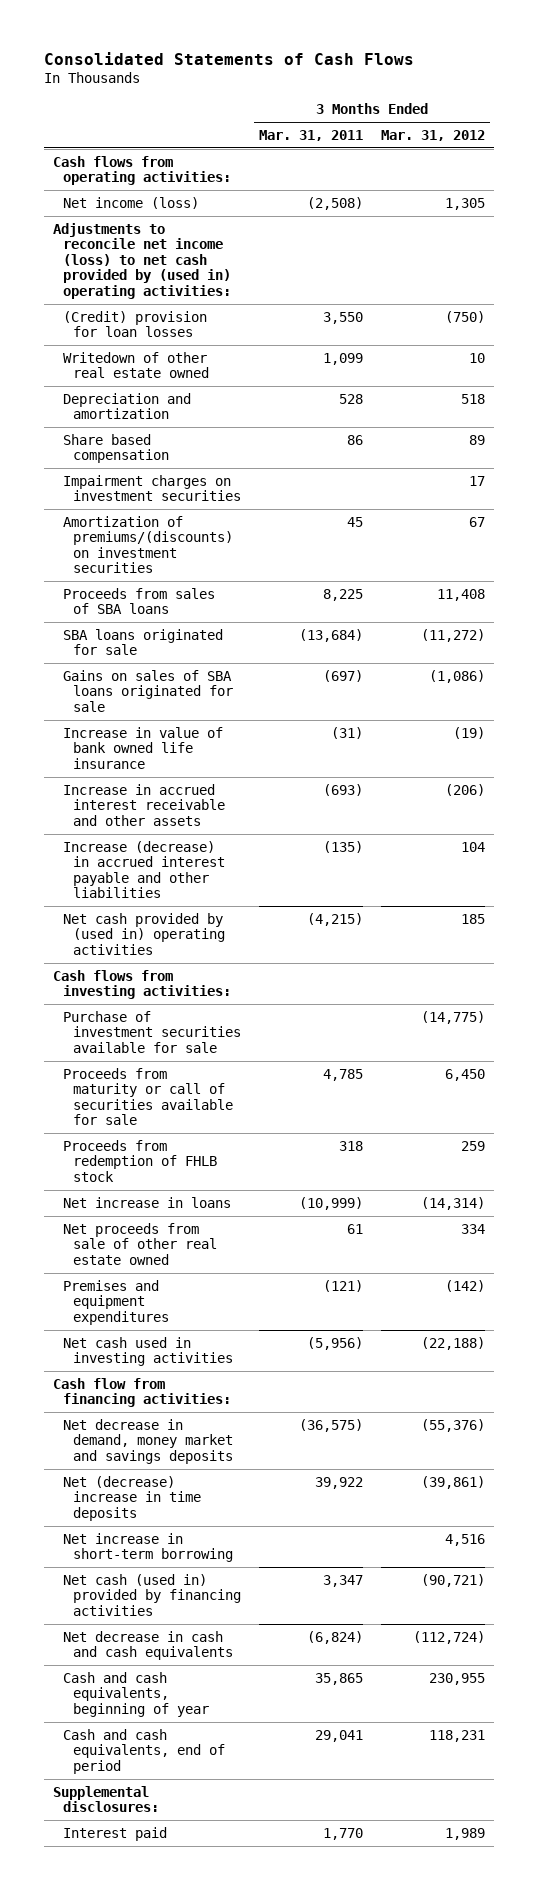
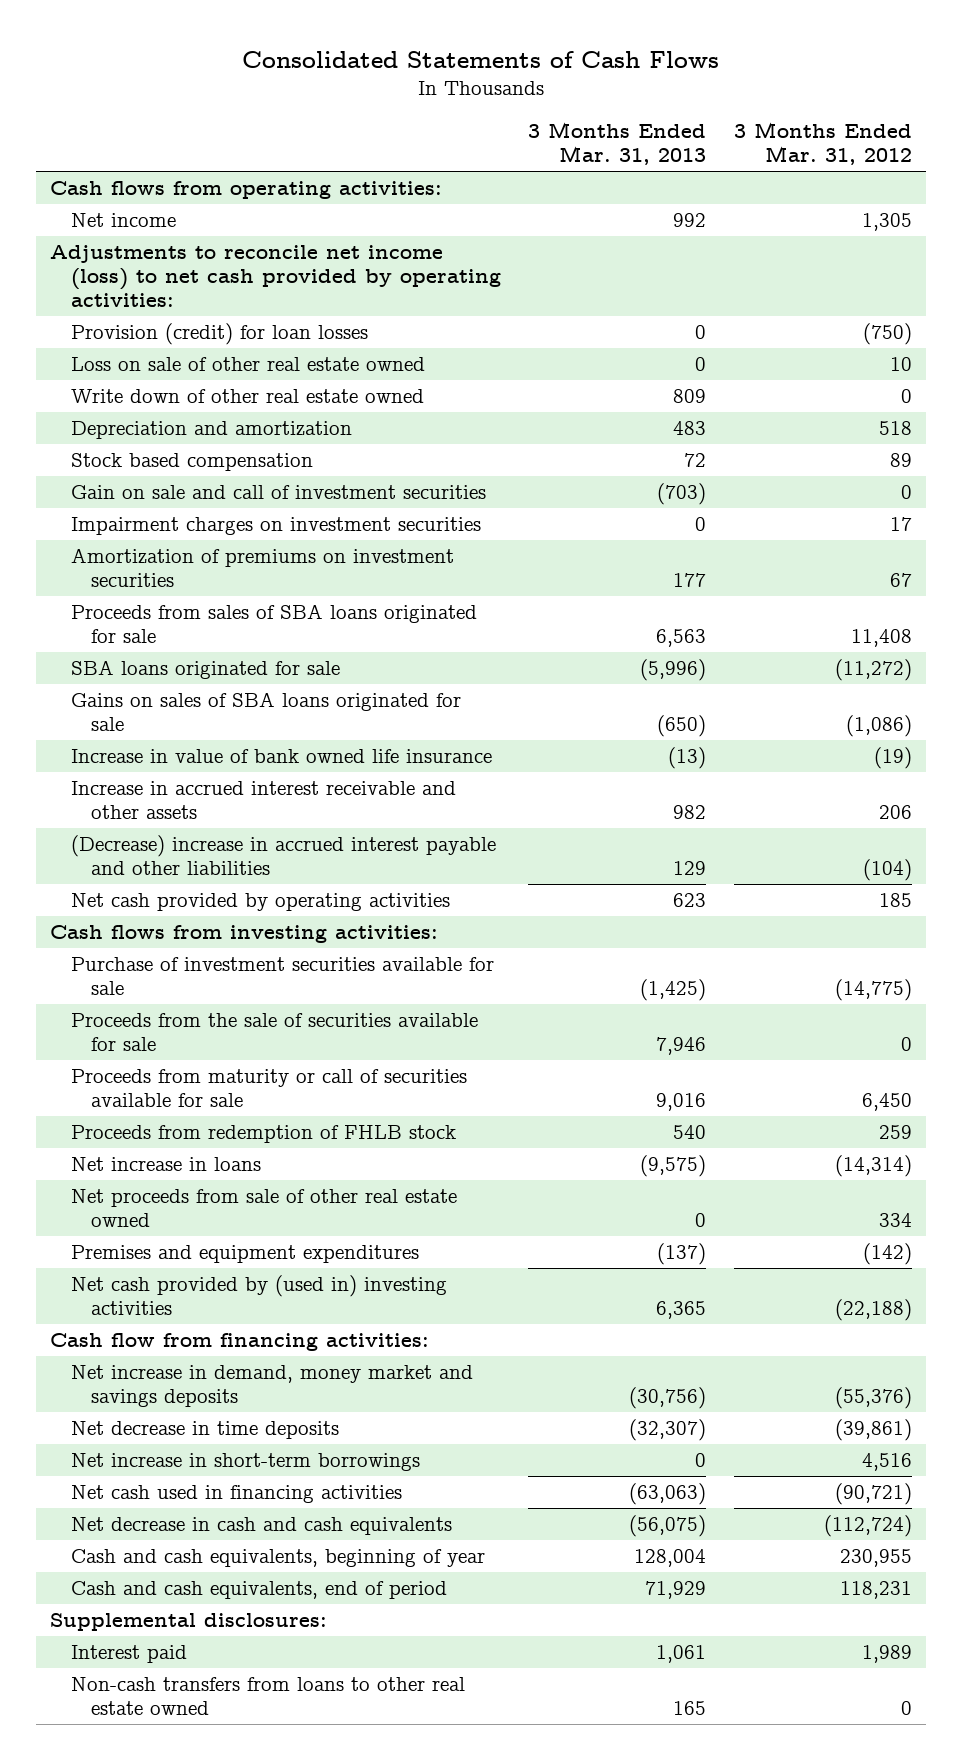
[258,130,363,142] Mar. 31, 2011 -> none
none -> [528,122,707,166] 3 Months Ended Mar. 31, 2013
[63,196,200,209] Net income (loss) -> [70,212,176,227] Net income
[53,222,232,299] Adjustments to reconcile net income (loss) to net cash provided by (used in) operating activities: -> [50,244,501,307] Adjustments to reconcile net income (loss) to net cash provided by operating activities:
[63,310,208,338] (Credit) provision for loan losses -> [70,322,368,345] Provision (credit) for loan losses
[63,351,209,379] Writedown of other real estate owned -> [70,356,425,371] Loss on sale of other real estate owned
none -> [70,388,424,403] Write down of other real estate owned
[63,433,169,464] Share based compensation -> [70,452,313,471] Stock based compensation
none -> [70,484,486,499] Gain on sale and call of investment securities
[63,515,233,574] Amortization of premiums/(discounts) on investment securities -> [70,547,454,587] Amortization of premiums on investment securities
[63,587,216,615] Proceeds from sales of SBA loans -> [70,603,477,643] Proceeds from sales of SBA loans originated for sale
[445,783,486,796] (206) -> [879,804,913,819] 206
[63,840,225,899] Increase (decrease) in accrued interest payable and other liabilities -> [70,834,496,875] (Decrease) increase in accrued interest payable and other liabilities
[461,841,486,852] 104 -> [863,858,913,881] (104)
[63,912,225,955] Net cash provided by (used in) operating activities -> [70,892,450,911] Net cash provided by operating activities
none -> [70,1012,478,1051] Proceeds from the sale of securities available for sale
[63,1336,233,1367] Net cash used in investing activities -> [70,1274,447,1315] Net cash provided by (used in) investing activities
[63,1418,233,1464] Net decrease in demand, money market and savings deposits -> [70,1364,473,1407] Net increase in demand, money market and savings deposits
[63,1475,201,1521] Net (decrease) increase in time deposits -> [70,1420,339,1439] Net decrease in time deposits
[63,1532,233,1563] Net increase in short-term borrowing -> [70,1452,420,1471] Net increase in short-term borrowings
[63,1573,241,1616] Net cash (used in) provided by financing activities -> [70,1484,402,1503] Net cash used in financing activities
none -> [70,1676,465,1715] Non-cash transfers from loans to other real estate owned

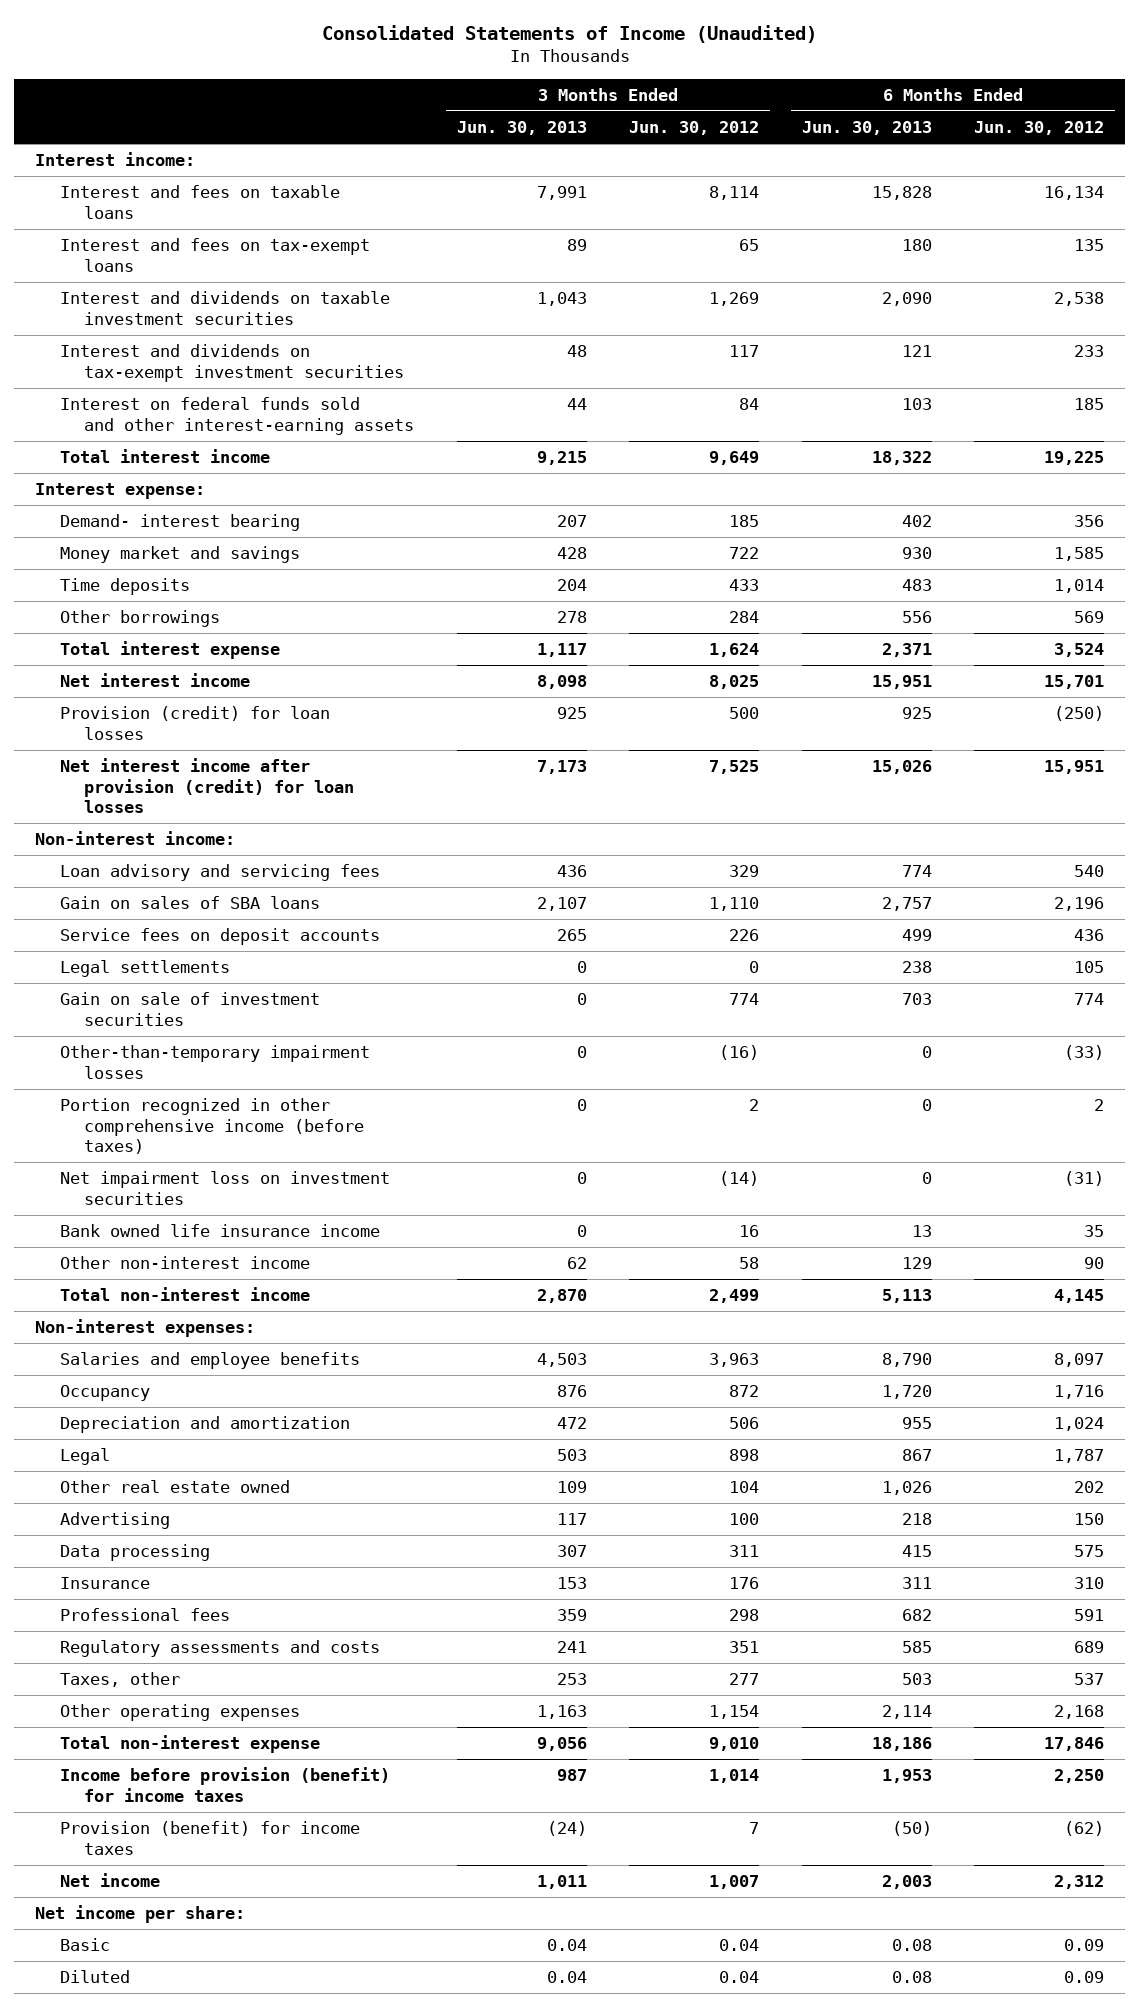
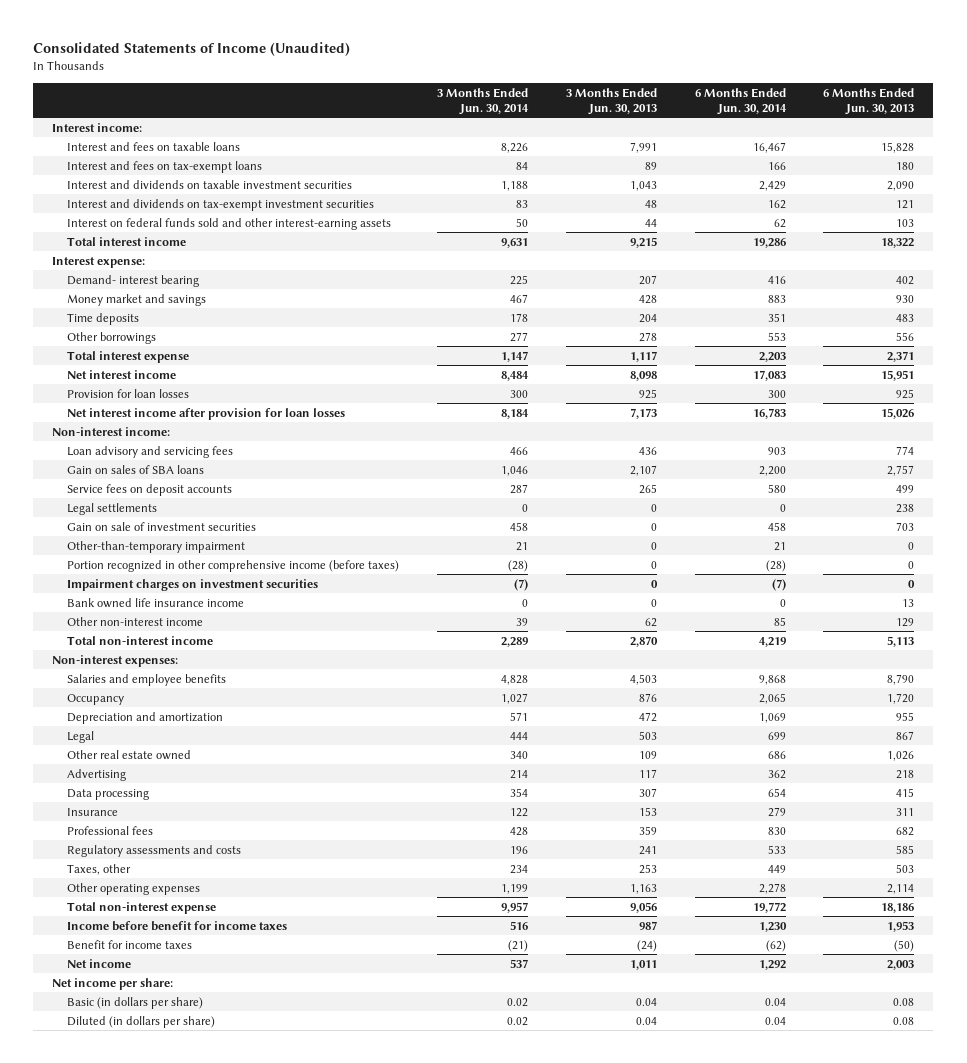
[629,121,760,136] Jun. 30, 2012 -> none
[973,121,1104,136] Jun. 30, 2012 -> none
none -> [437,87,530,115] 3 Months Ended Jun. 30, 2014
none -> [694,87,787,115] 6 Months Ended Jun. 30, 2014
[59,706,330,740] Provision (credit) for loan losses -> [67,388,190,398] Provision for loan losses
[59,758,355,813] Net interest income after provision (credit) for loan losses -> [67,407,346,420] Net interest income after provision for loan losses
[59,1045,370,1079] Other-than-temporary impairment losses -> [67,540,246,553] Other-than-temporary impairment
[59,1171,390,1205] Net impairment loss on investment securities -> [67,578,319,591] Impairment charges on investment securities
[59,1767,390,1802] Income before provision (benefit) for income taxes -> [67,920,288,931] Income before benefit for income taxes
[59,1821,360,1855] Provision (benefit) for income taxes -> [67,939,193,949] Benefit for income taxes
[59,1938,110,1952] Basic -> [67,996,204,1009] Basic (in dollars per share)
[59,1970,130,1984] Diluted -> [67,1015,216,1028] Diluted (in dollars per share)

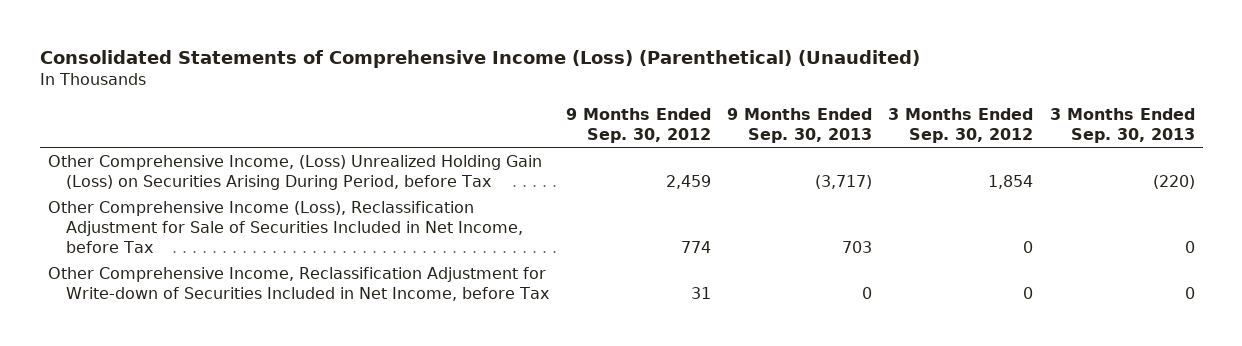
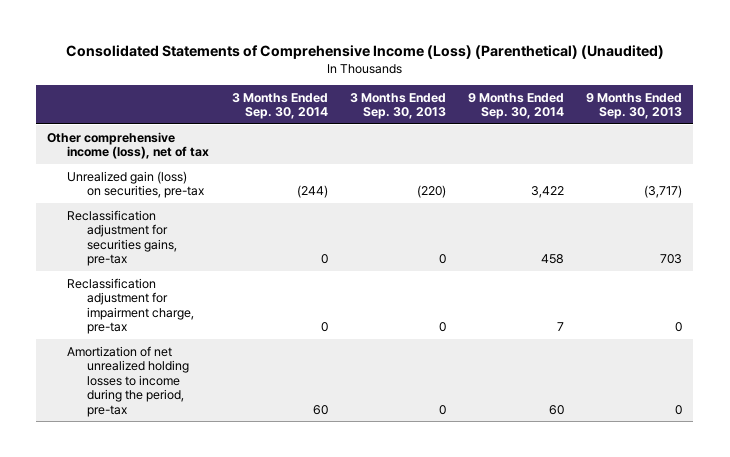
[565,107,711,143] 9 Months Ended Sep. 30, 2012 -> none
[888,107,1034,143] 3 Months Ended Sep. 30, 2012 -> none
none -> [231,92,328,120] 3 Months Ended Sep. 30, 2014
none -> [468,92,565,120] 9 Months Ended Sep. 30, 2014
none -> [47,131,210,160] Other comprehensive income (loss), net of tax
[47,154,542,190] Other Comprehensive Income, (Loss) Unrealized Holding Gain (Loss) on Securities Arising During Period, before Tax -> [67,170,205,199] Unrealized gain (loss) on securities, pre-tax
[47,200,524,253] Other Comprehensive Income (Loss), Reclassification Adjustment for Sale of Securities Included in Net Income, before Tax -> [67,209,178,267] Reclassification adjustment for securities gains, pre-tax
[47,266,550,301] Other Comprehensive Income, Reclassification Adjustment for Write-down of Securities Included in Net Income, before Tax -> [67,277,195,335] Reclassification adjustment for impairment charge, pre-tax
none -> [67,345,190,417] Amortization of net unrealized holding losses to income during the period, pre-tax

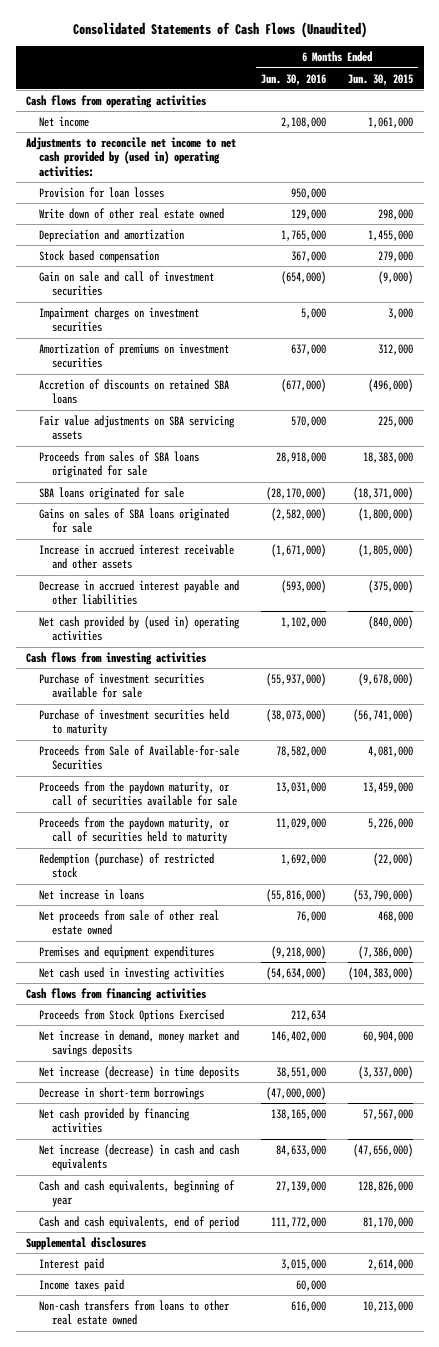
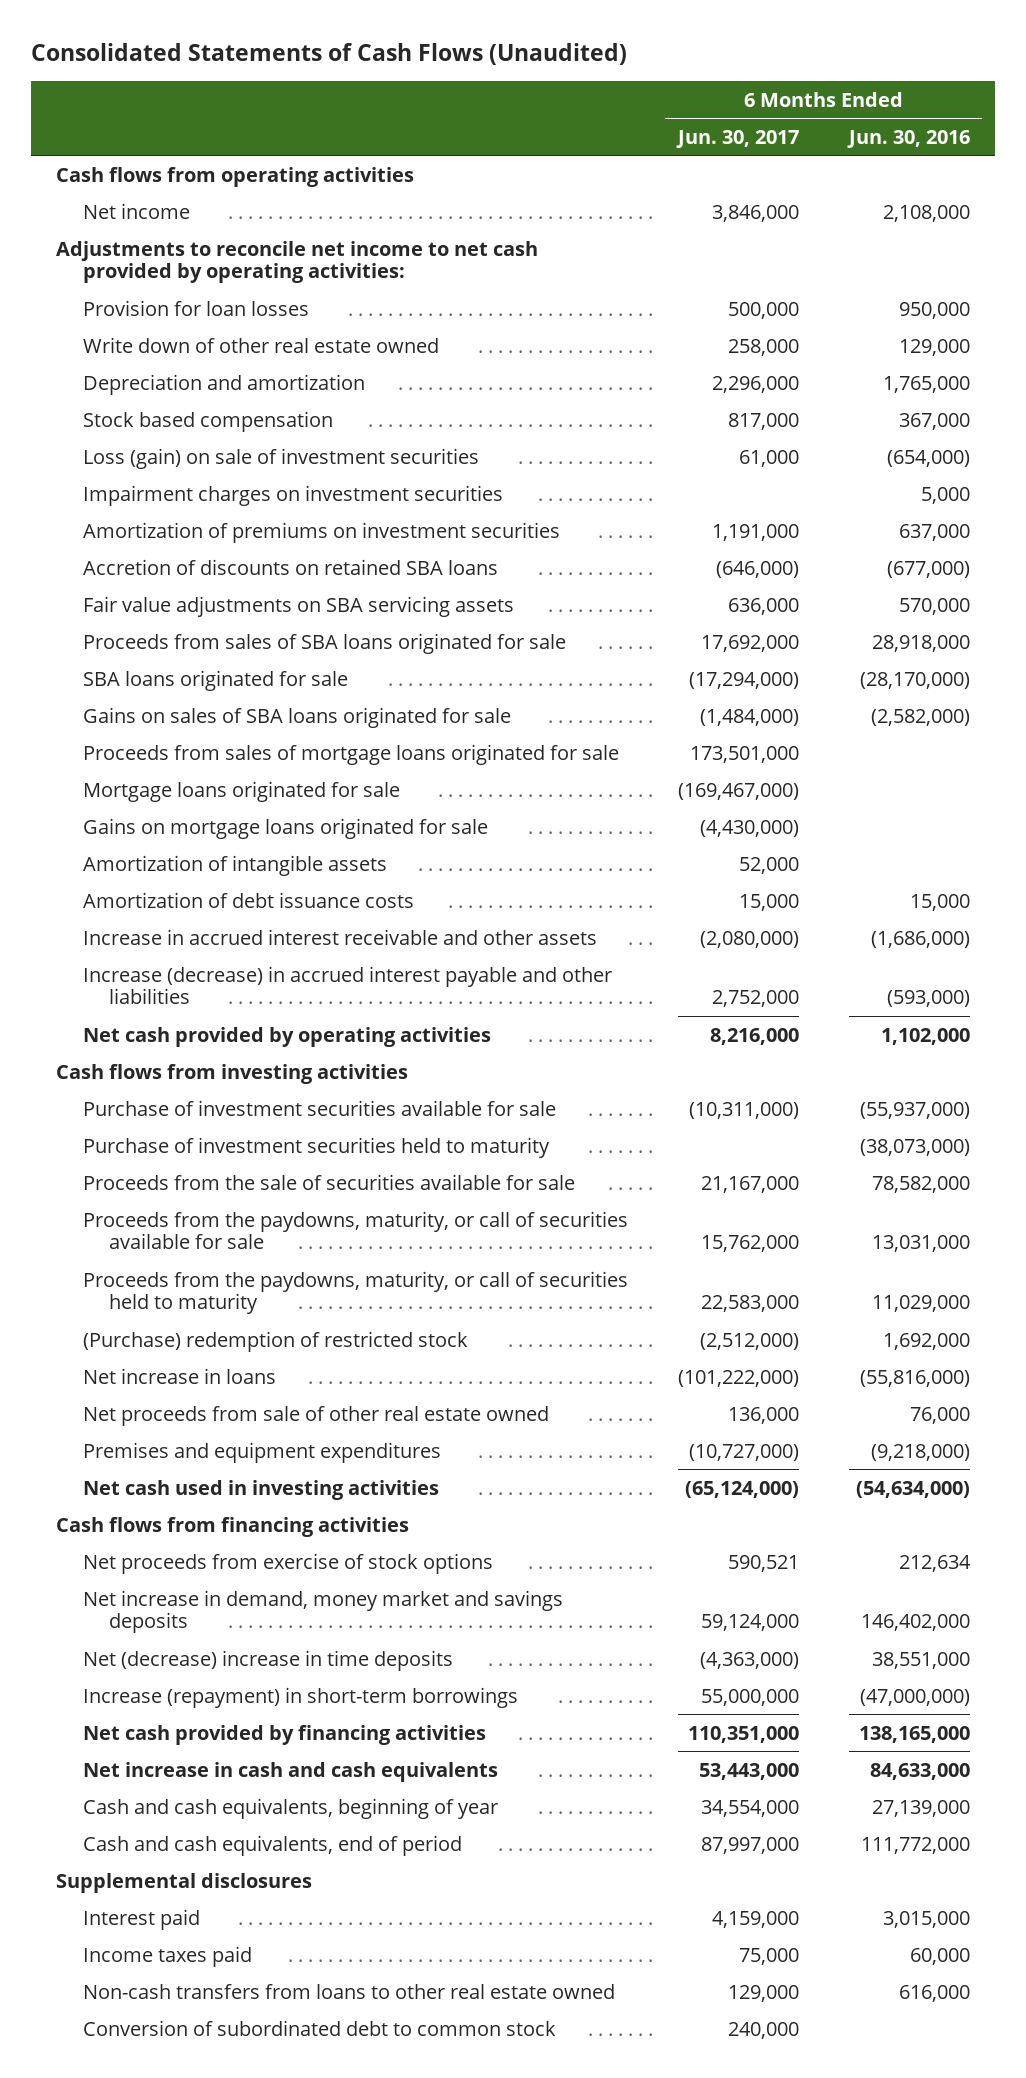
[347,73,413,86] Jun. 30, 2015 -> none
none -> [675,129,799,148] Jun. 30, 2017
[26,136,237,178] Adjustments to reconcile net income to net cash provided by (used in) operating activities: -> [55,240,538,284] Adjustments to reconcile net income to net cash provided by operating activities:
[39,270,215,297] Gain on sale and call of investment securities -> [82,447,479,469] Loss (gain) on sale of investment securities
none -> [82,743,619,765] Proceeds from sales of mortgage loans originated for sale
none -> [82,780,400,802] Mortgage loans originated for sale
none -> [82,817,488,839] Gains on mortgage loans originated for sale
none -> [82,854,387,876] Amortization of intangible assets
none -> [82,891,414,908] Amortization of debt issuance costs
[271,543,327,557] (1,671,000) -> [870,930,970,948] (1,686,000)
[39,579,240,606] Decrease in accrued interest payable and other liabilities -> [82,965,612,1005] Increase (decrease) in accrued interest payable and other liabilities
[39,615,241,642] Net cash provided by (used in) operating activities -> [82,1026,491,1047] Net cash provided by operating activities
[39,744,240,771] Proceeds from Sale of Available-for-sale Securities -> [82,1173,575,1190] Proceeds from the sale of securities available for sale
[39,780,238,807] Proceeds from the paydown maturity, or call of securities available for sale -> [82,1210,628,1250] Proceeds from the paydowns, maturity, or call of securities available for sale
[39,816,231,845] Proceeds from the paydown maturity, or call of securities held to maturity -> [82,1270,628,1315] Proceeds from the paydowns, maturity, or call of securities held to maturity
[39,852,215,879] Redemption (purchase) of restricted stock -> [82,1330,468,1352] (Purchase) redemption of restricted stock
[39,1008,225,1022] Proceeds from Stock Options Exercised -> [82,1552,493,1574] Net proceeds from exercise of stock options
[39,1065,240,1079] Net increase (decrease) in time deposits -> [82,1649,453,1671] Net (decrease) increase in time deposits
[39,1086,205,1100] Decrease in short-term borrowings -> [82,1686,518,1708] Increase (repayment) in short-term borrowings
[39,1143,240,1172] Net increase (decrease) in cash and cash equivalents -> [82,1761,498,1782] Net increase in cash and cash equivalents
none -> [82,2019,556,2036] Conversion of subordinated debt to common stock

